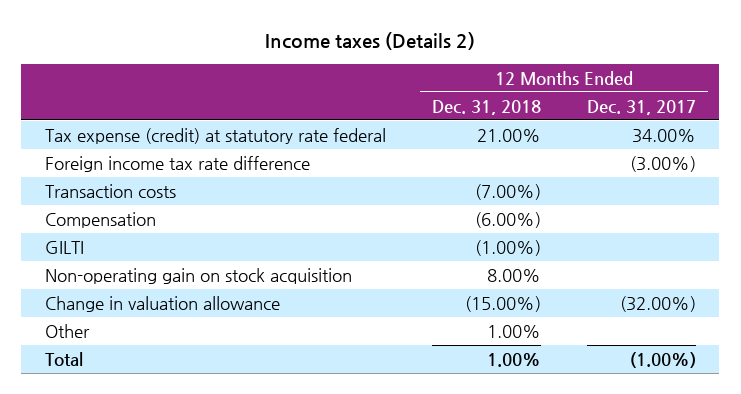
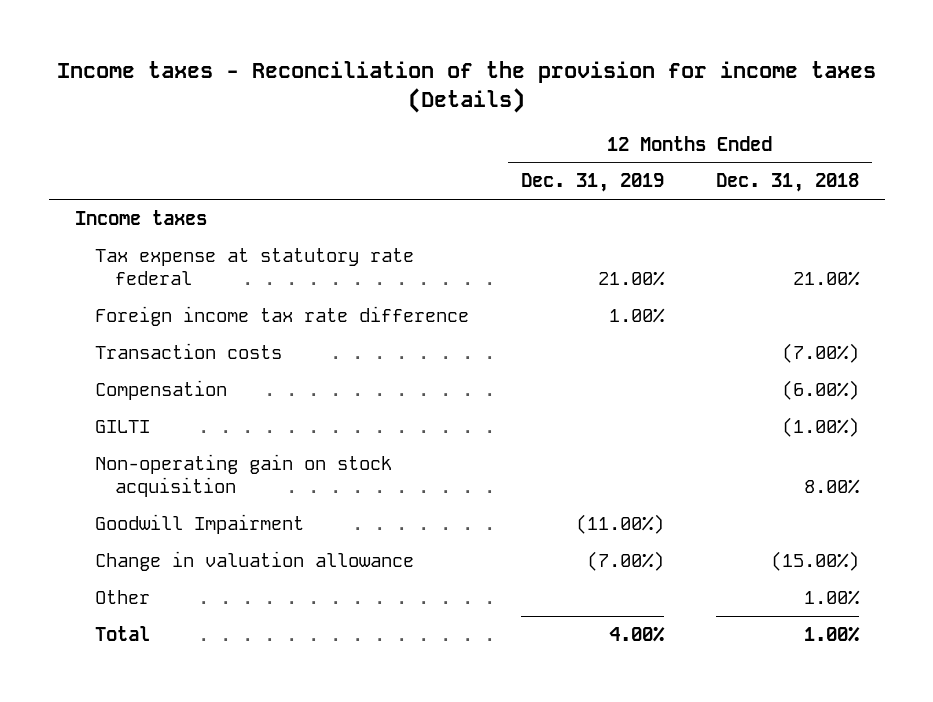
[265,32,476,51] Income taxes (Details 2) -> [56,60,876,114] Income taxes - Reconciliation of the provision for income taxes (Details)
[587,99,697,115] Dec. 31, 2017 -> none
none -> [520,173,664,193] Dec. 31, 2019
none -> [74,209,207,225] Income taxes
[44,127,386,144] Tax expense (credit) at statutory rate federal -> [94,247,414,285] Tax expense at statutory rate federal
none -> [94,513,304,534] Goodwill Impairment

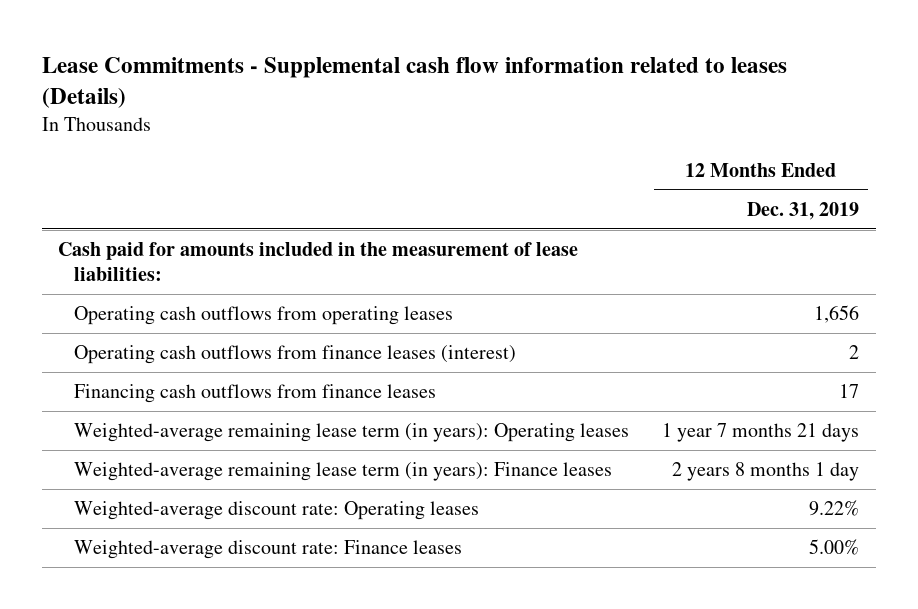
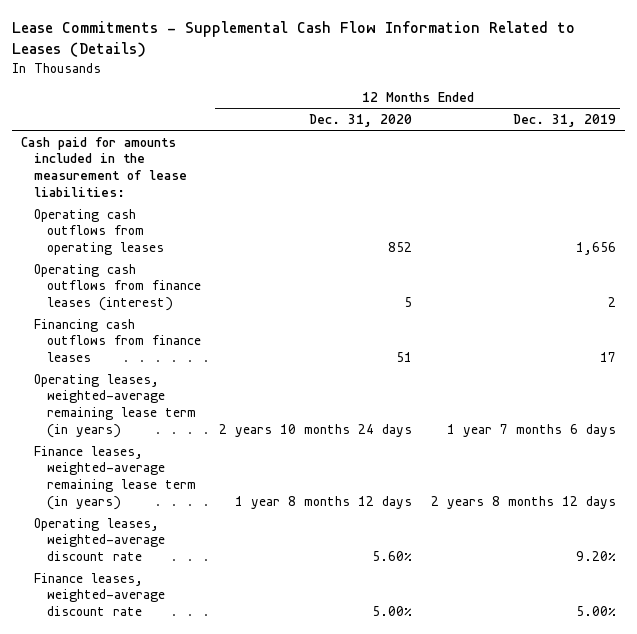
[41,56,787,108] Lease Commitments - Supplemental cash flow information related to leases (Details) -> [11,21,575,58] Lease Commitments - Supplemental Cash Flow Information Related to Leases (Details)
none -> [309,113,413,127] Dec. 31, 2020
[74,423,630,443] Weighted-average remaining lease term (in years): Operating leases -> [34,373,197,438] Operating leases, weighted-average remaining lease term (in years)
[662,423,860,443] 1 year 7 months 21 days -> [446,423,616,437] 1 year 7 months 6 days
[74,462,613,482] Weighted-average remaining lease term (in years): Finance leases -> [34,445,197,510] Finance leases, weighted-average remaining lease term (in years)
[672,462,860,482] 2 years 8 months 1 day -> [430,495,616,509] 2 years 8 months 12 days
[74,501,480,521] Weighted-average discount rate: Operating leases -> [34,517,166,562] Operating leases, weighted-average discount rate
[809,500,860,517] 9.22% -> [575,551,616,562] 9.20%
[74,540,463,560] Weighted-average discount rate: Finance leases -> [34,572,166,617] Finance leases, weighted-average discount rate

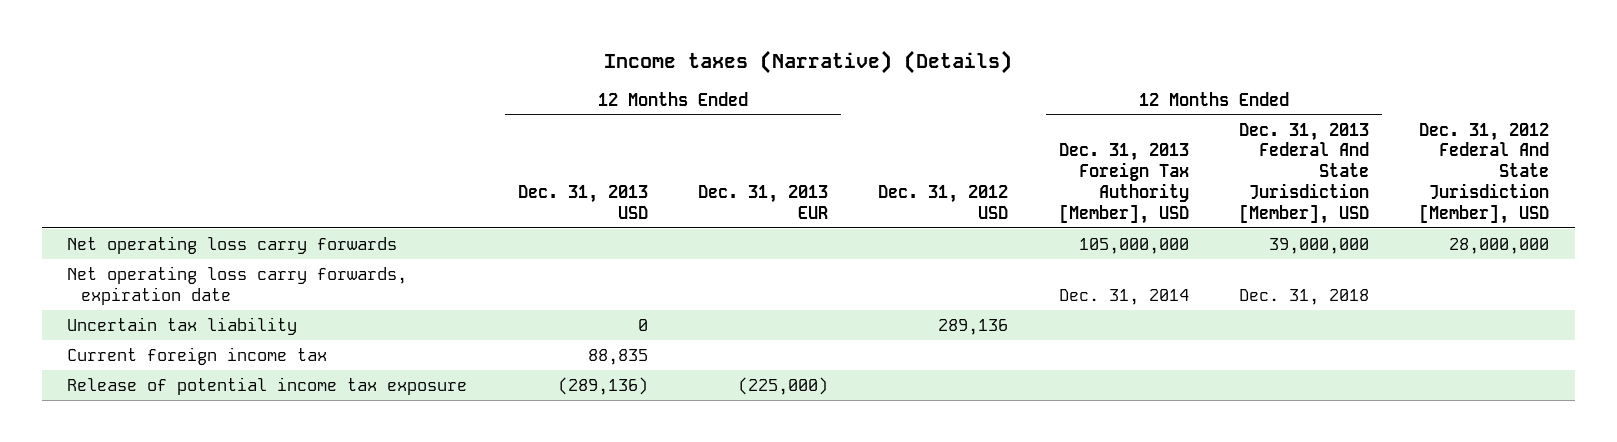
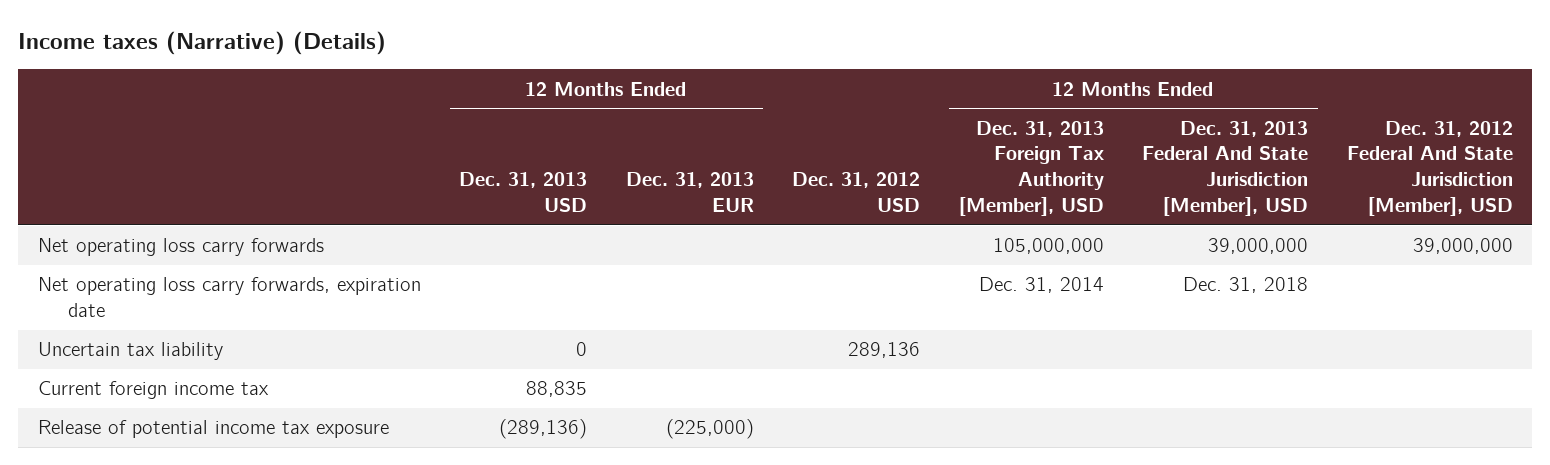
[1449,237,1550,254] 28,000,000 -> [1412,238,1513,255] 39,000,000

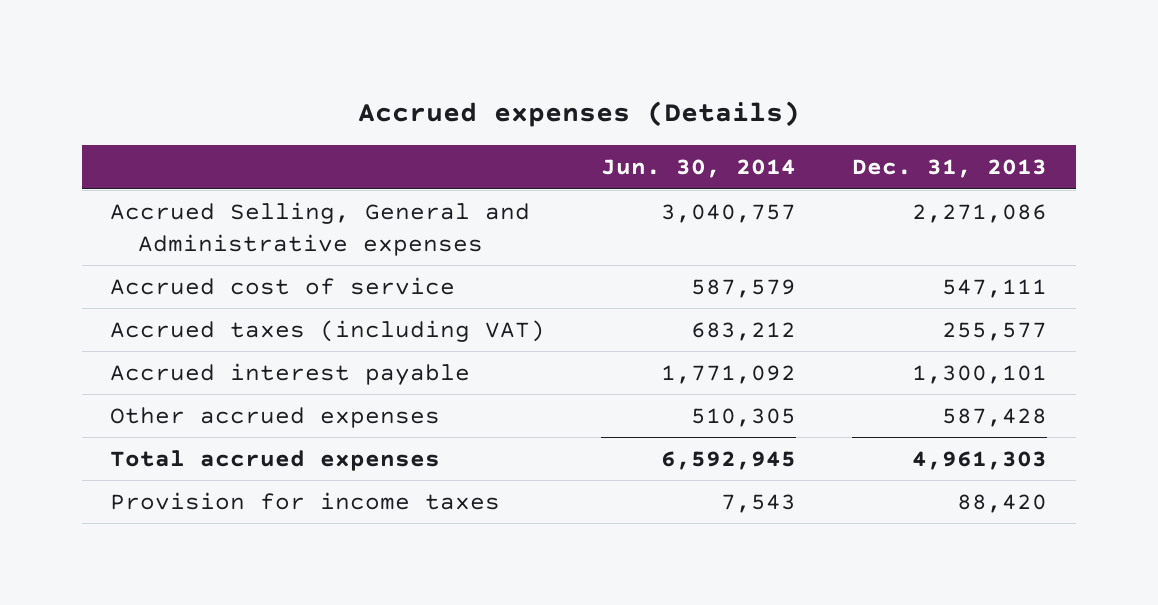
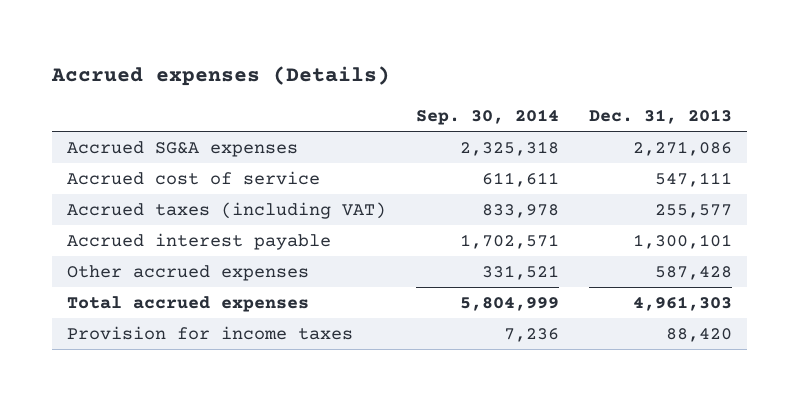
[601,159,797,179] Jun. 30, 2014 -> none
none -> [416,109,560,126] Sep. 30, 2014
[110,201,531,256] Accrued Selling, General and Administrative expenses -> [67,140,299,157] Accrued SG&A expenses

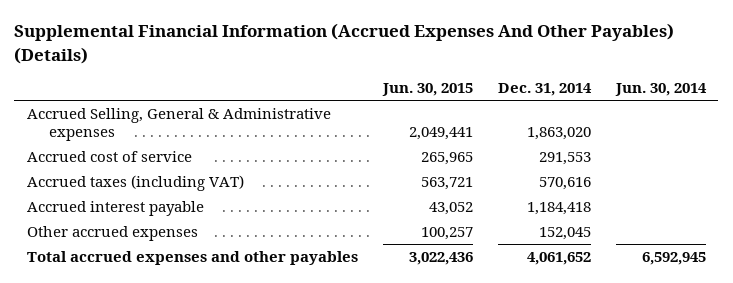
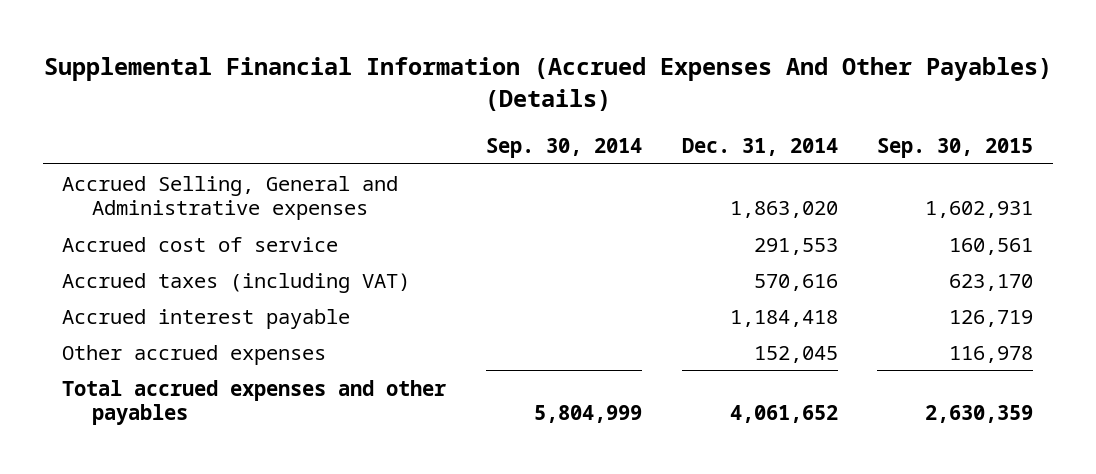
[381,83,473,97] Jun. 30, 2015 -> none
[614,83,707,97] Jun. 30, 2014 -> none
none -> [486,137,643,158] Sep. 30, 2014
none -> [877,137,1034,158] Sep. 30, 2015
[26,107,331,142] Accrued Selling, General & Administrative expenses -> [62,175,399,220] Accrued Selling, General and Administrative expenses

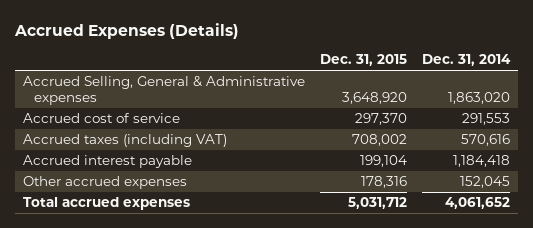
[43,56,1052,111] Supplemental Financial Information (Accrued Expenses And Other Payables) (Details) -> [14,22,240,39] Accrued Expenses (Details)
[486,137,643,158] Sep. 30, 2014 -> none
[877,137,1034,158] Sep. 30, 2015 -> none
none -> [320,54,408,67] Dec. 31, 2015
[62,175,399,220] Accrued Selling, General and Administrative expenses -> [22,76,305,105] Accrued Selling, General & Administrative expenses
[62,379,447,425] Total accrued expenses and other payables -> [22,197,190,211] Total accrued expenses

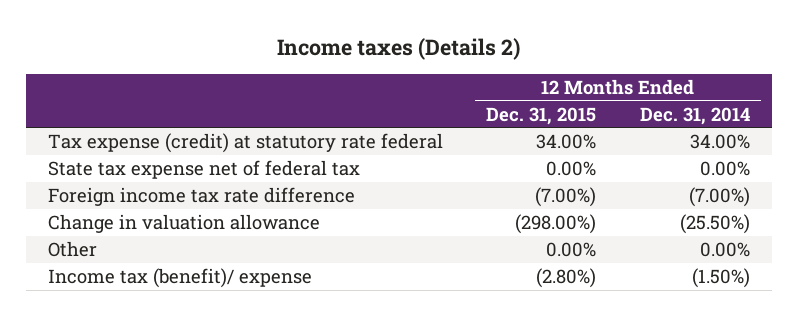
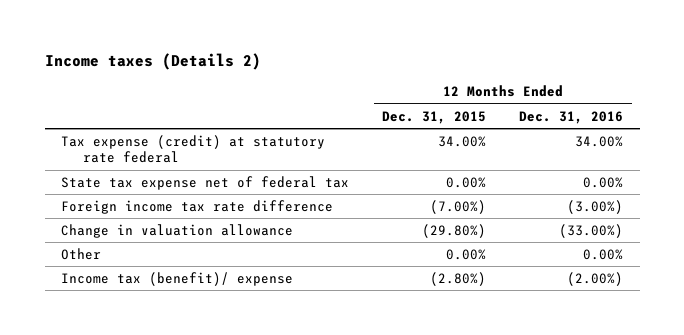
[639,106,750,125] Dec. 31, 2014 -> none
none -> [519,110,624,124] Dec. 31, 2016
[515,214,597,235] (298.00%) -> [422,223,487,238] (29.80%)

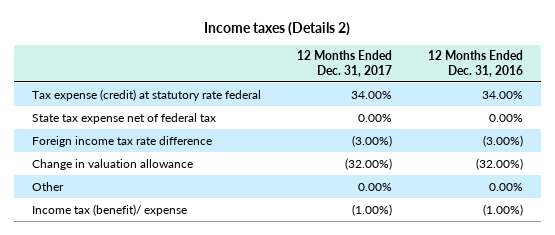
[382,110,487,124] Dec. 31, 2015 -> none
none -> [296,50,392,77] 12 Months Ended Dec. 31, 2017
[559,223,624,238] (33.00%) -> [475,157,523,170] (32.00%)
[567,271,624,286] (2.00%) -> [482,203,523,216] (1.00%)

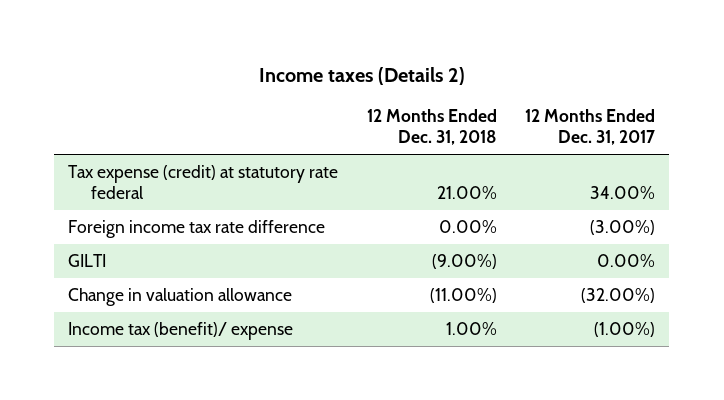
[427,50,523,77] 12 Months Ended Dec. 31, 2016 -> none
none -> [366,109,497,146] 12 Months Ended Dec. 31, 2018
[32,112,217,124] State tax expense net of federal tax -> none
none -> [68,254,107,268] GILTI
[32,181,65,191] Other -> none

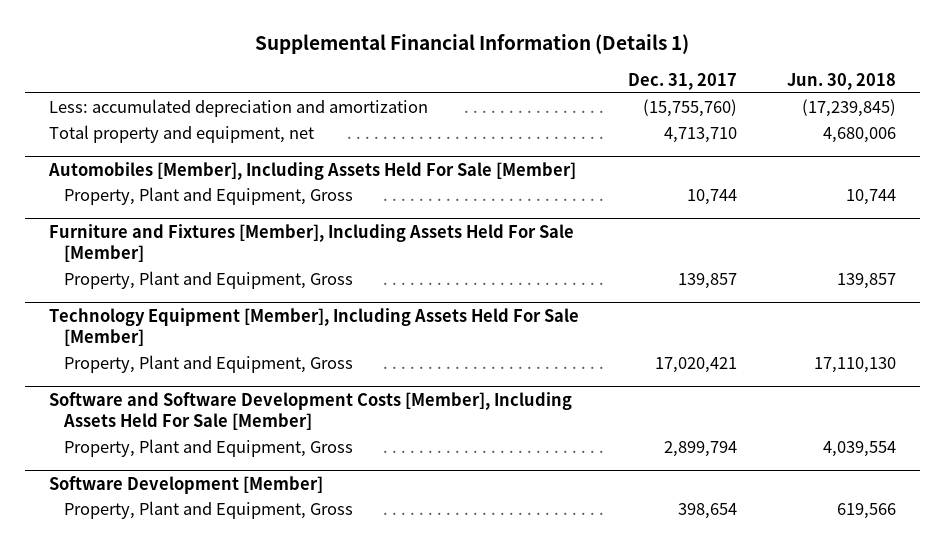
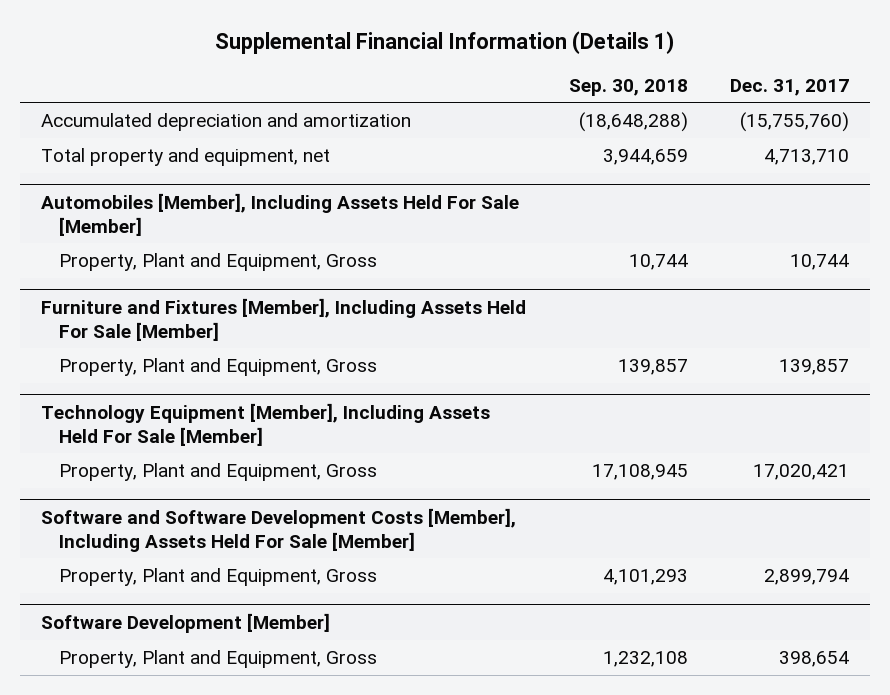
[786,72,896,90] Jun. 30, 2018 -> none
none -> [568,78,688,96] Sep. 30, 2018
[49,98,429,117] Less: accumulated depreciation and amortization -> [41,112,412,131] Accumulated depreciation and amortization

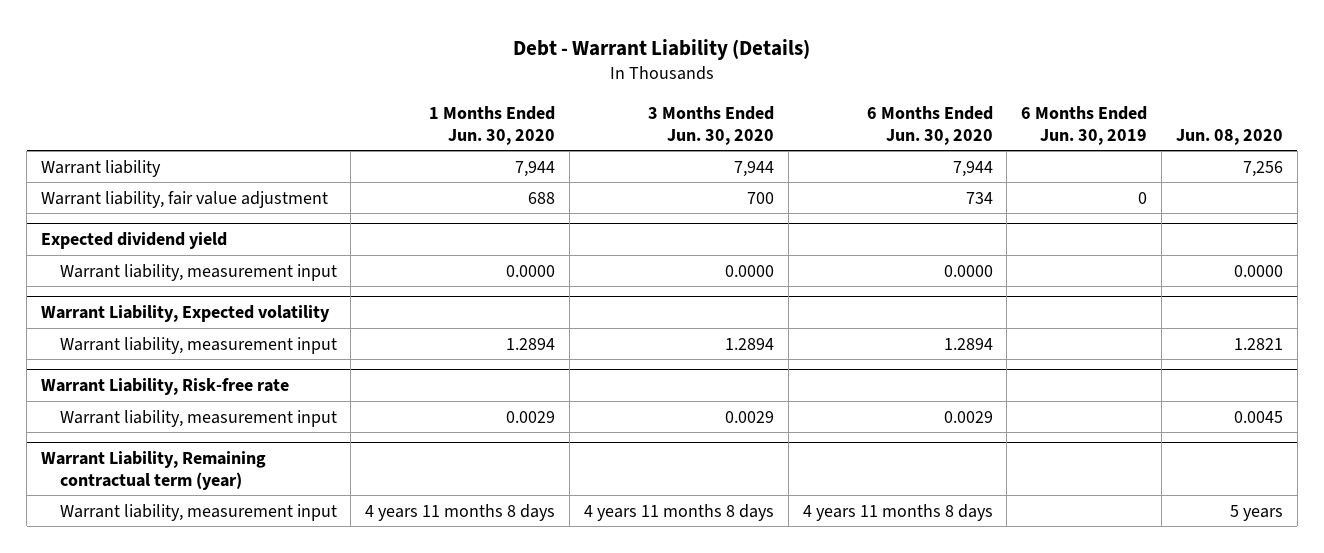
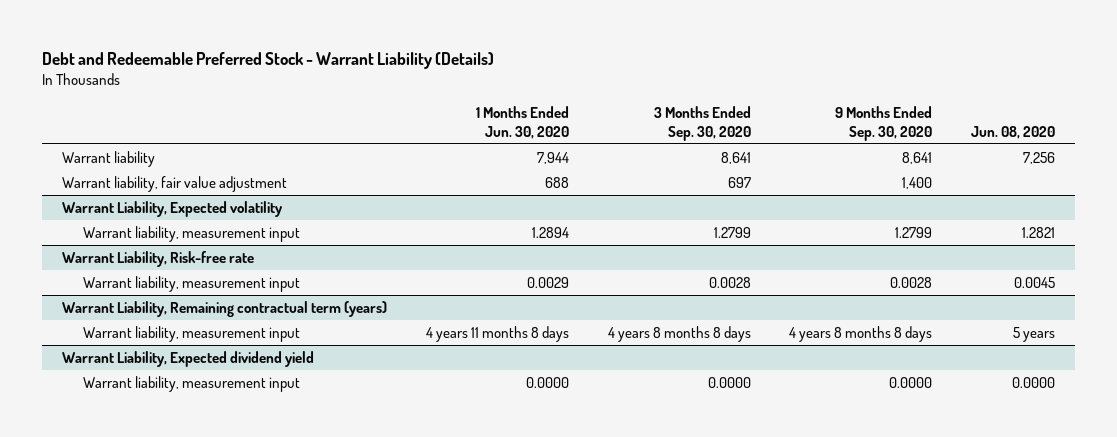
[512,38,810,60] Debt - Warrant Liability (Details) -> [42,52,495,70] Debt and Redeemable Preferred Stock - Warrant Liability (Details)
[647,106,774,145] 3 Months Ended Jun. 30, 2020 -> none
[866,106,993,145] 6 Months Ended Jun. 30, 2020 -> none
[1021,106,1148,145] 6 Months Ended Jun. 30, 2019 -> none
none -> [653,106,751,141] 3 Months Ended Sep. 30, 2020
none -> [835,106,933,141] 9 Months Ended Sep. 30, 2020
[40,232,227,250] Expected dividend yield -> none
[59,263,337,281] Warrant liability, measurement input -> none
[40,451,266,490] Warrant Liability, Remaining contractual term (year) -> [61,300,387,317] Warrant Liability, Remaining contractual term (years)
none -> [61,350,314,367] Warrant Liability, Expected dividend yield
none -> [83,375,301,392] Warrant liability, measurement input

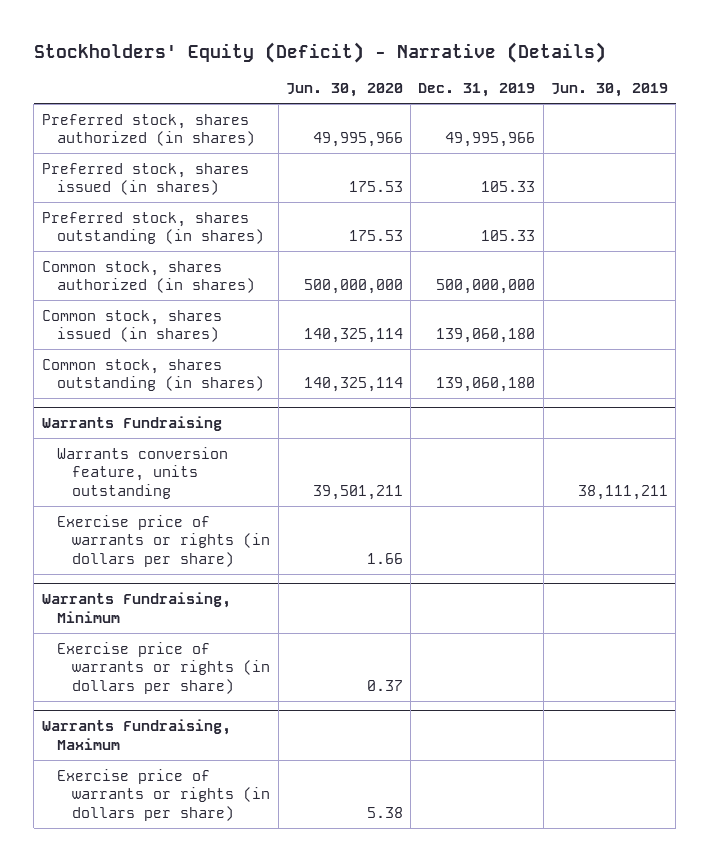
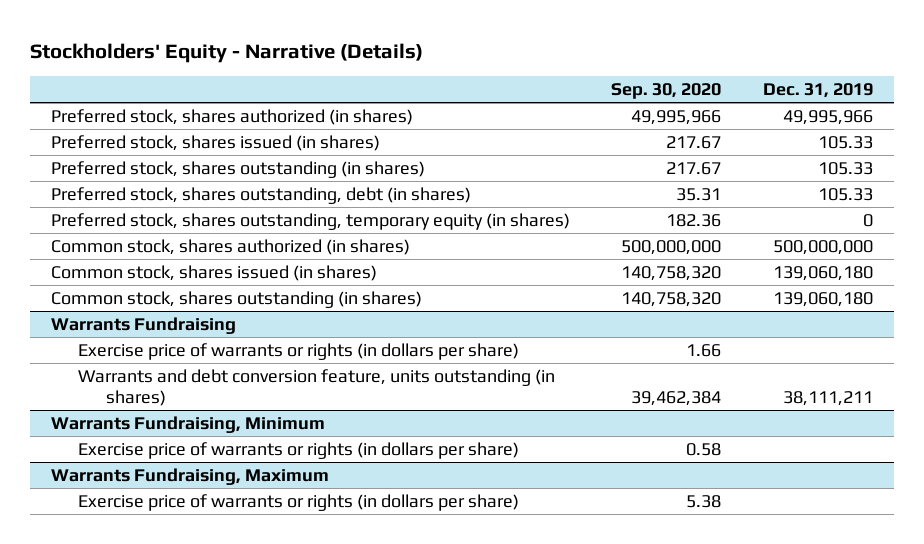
[33,41,606,63] Stockholders' Equity (Deficit) - Narrative (Details) -> [30,43,424,64] Stockholders' Equity - Narrative (Details)
[285,83,403,98] Jun. 30, 2020 -> none
[550,83,668,98] Jun. 30, 2019 -> none
none -> [611,82,722,99] Sep. 30, 2020
none -> [50,186,471,204] Preferred stock, shares outstanding, debt (in shares)
none -> [50,212,570,230] Preferred stock, shares outstanding, temporary equity (in shares)
[57,446,229,500] Warrants conversion feature, units outstanding -> none
none -> [78,368,556,406] Warrants and debt conversion feature, units outstanding (in shares)

